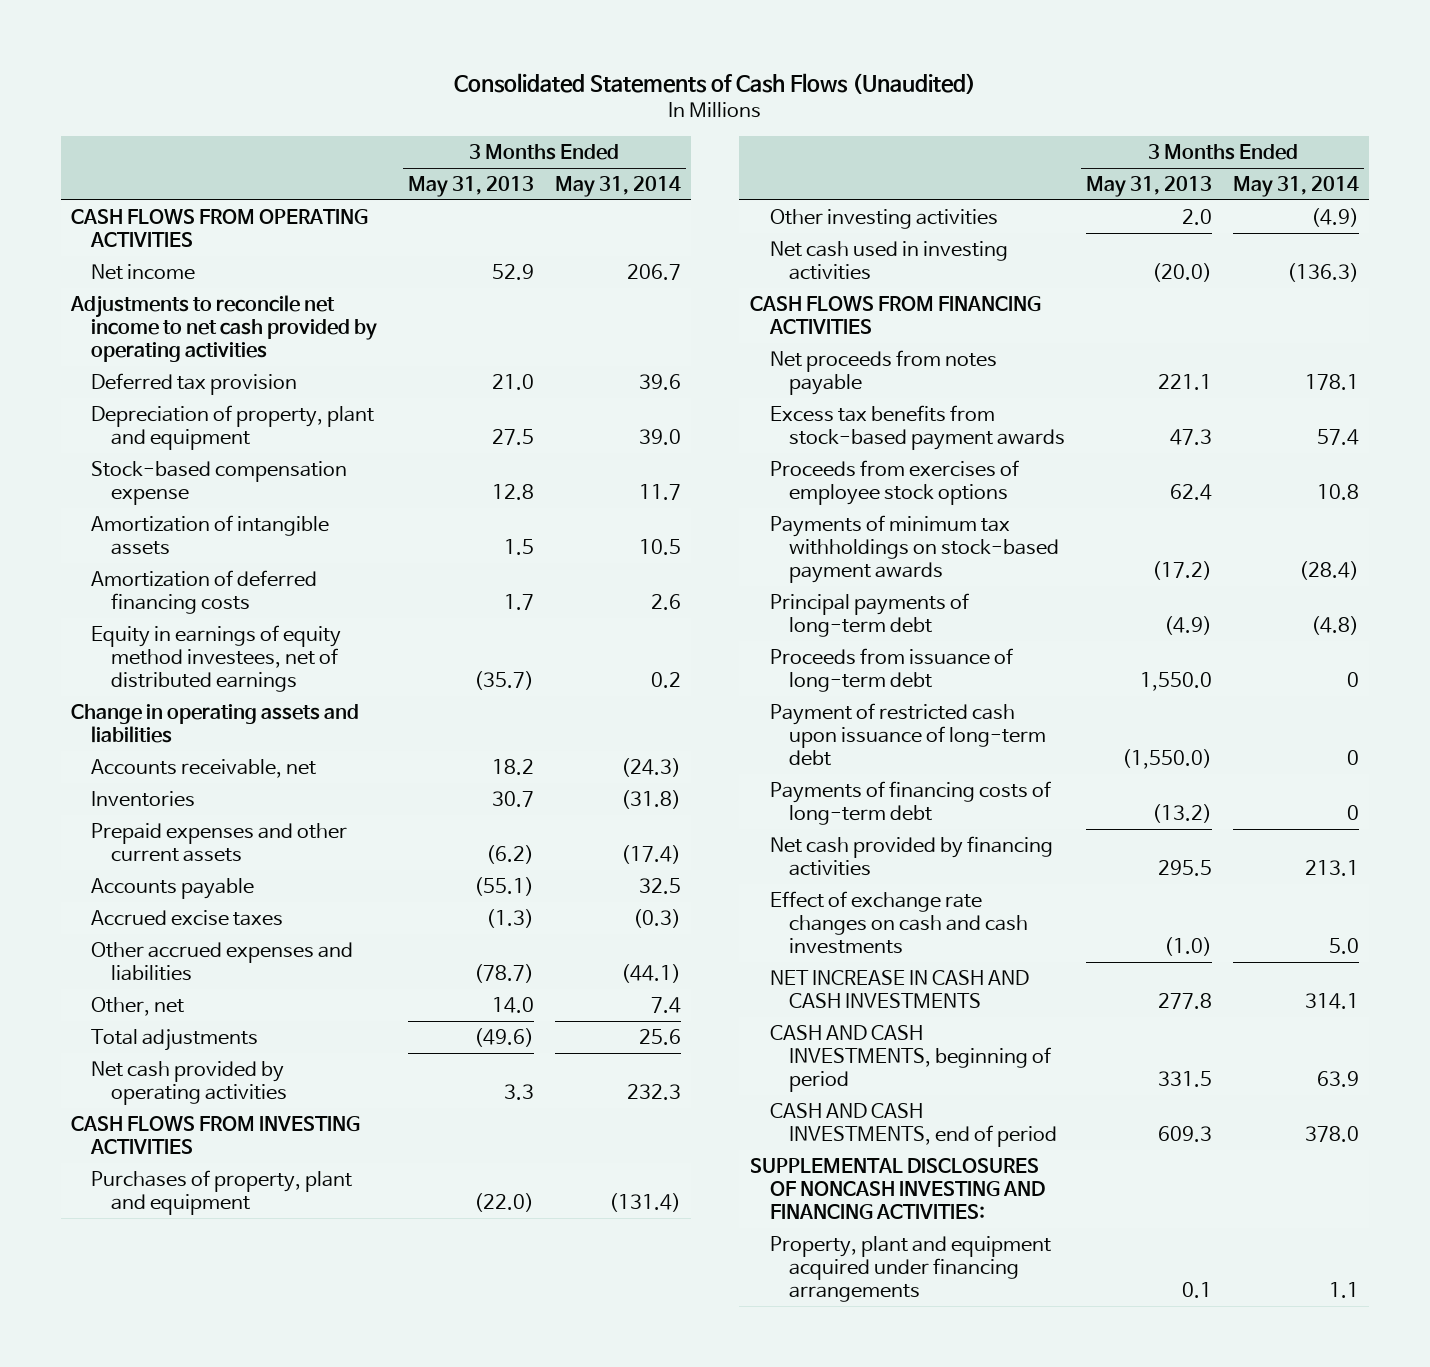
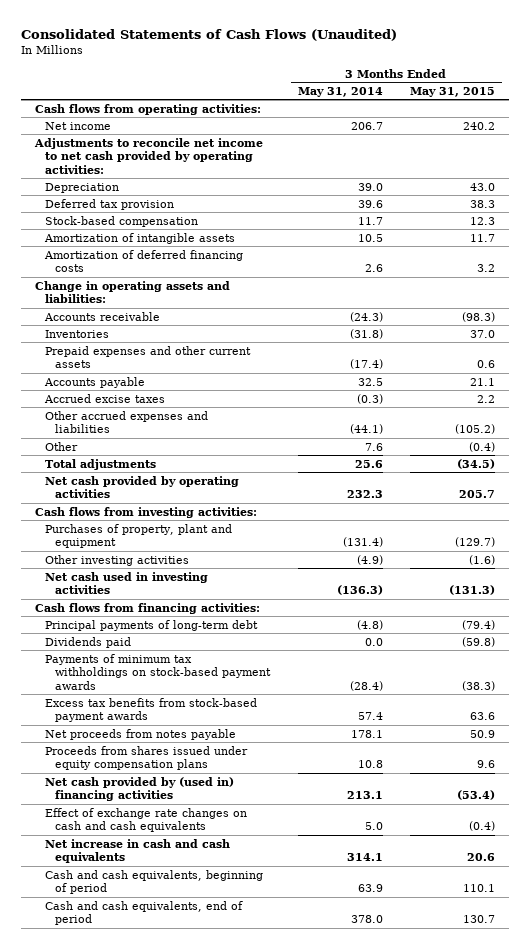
[407,175,534,197] May 31, 2013 -> none
none -> [410,86,496,97] May 31, 2015
[71,208,369,247] CASH FLOWS FROM OPERATING ACTIVITIES -> [35,103,262,115] Cash flows from operating activities:
[70,294,378,362] Adjustments to reconcile net income to net cash provided by operating activities -> [34,137,264,174] Adjustments to reconcile net income to net cash provided by operating activities:
none -> [45,182,120,193] Depreciation
[91,404,375,450] Depreciation of property, plant and equipment -> none
[91,460,348,505] Stock-based compensation expense -> [45,215,199,227] Stock-based compensation
[91,624,342,692] Equity in earnings of equity method investees, net of distributed earnings -> none
[71,703,360,743] Change in operating assets and liabilities -> [35,280,231,304] Change in operating assets and liabilities:
[91,758,317,778] Accounts receivable, net -> [44,311,161,321] Accounts receivable
[91,996,185,1016] Other, net -> [45,441,79,451] Other
[650,996,681,1013] 7.4 -> [364,442,383,451] 7.6
[71,1115,361,1154] CASH FLOWS FROM INVESTING ACTIVITIES -> [35,506,258,518] Cash flows from investing activities:
[769,459,1019,505] Proceeds from exercises of employee stock options -> none
[749,295,1041,334] CASH FLOWS FROM FINANCING ACTIVITIES -> [35,602,261,614] Cash flows from financing activities:
[769,647,1013,692] Proceeds from issuance of long-term debt -> none
[769,702,1047,766] Payment of restricted cash upon issuance of long-term debt -> none
[769,780,1051,825] Payments of financing costs of long-term debt -> none
[749,1157,1045,1220] SUPPLEMENTAL DISCLOSURES OF NONCASH INVESTING AND FINANCING ACTIVITIES: -> none
[769,1235,1051,1302] Property, plant and equipment acquired under financing arrangements -> none
none -> [45,636,132,648] Dividends paid
[769,514,1060,583] Payments of minimum tax withholdings on stock-based payment awards -> [45,653,272,690] Payments of minimum tax withholdings on stock-based payment awards
[769,404,1066,450] Excess tax benefits from stock-based payment awards -> [45,697,258,723] Excess tax benefits from stock-based payment awards
[769,349,997,395] Net proceeds from notes payable -> [45,728,237,740] Net proceeds from notes payable
none -> [45,745,249,771] Proceeds from shares issued under equity compensation plans
[769,835,1053,876] Net cash provided by financing activities -> [45,776,235,802] Net cash provided by (used in) financing activities
[769,890,1029,954] Effect of exchange rate changes on cash and cash investments -> [45,807,248,833] Effect of exchange rate changes on cash and cash equivalents
[769,969,1029,1008] NET INCREASE IN CASH AND CASH INVESTMENTS -> [45,838,231,864] Net increase in cash and cash equivalents
[769,1024,1052,1092] CASH AND CASH INVESTMENTS, beginning of period -> [45,869,264,895] Cash and cash equivalents, beginning of period
[769,1102,1058,1147] CASH AND CASH INVESTMENTS, end of period -> [45,900,244,926] Cash and cash equivalents, end of period

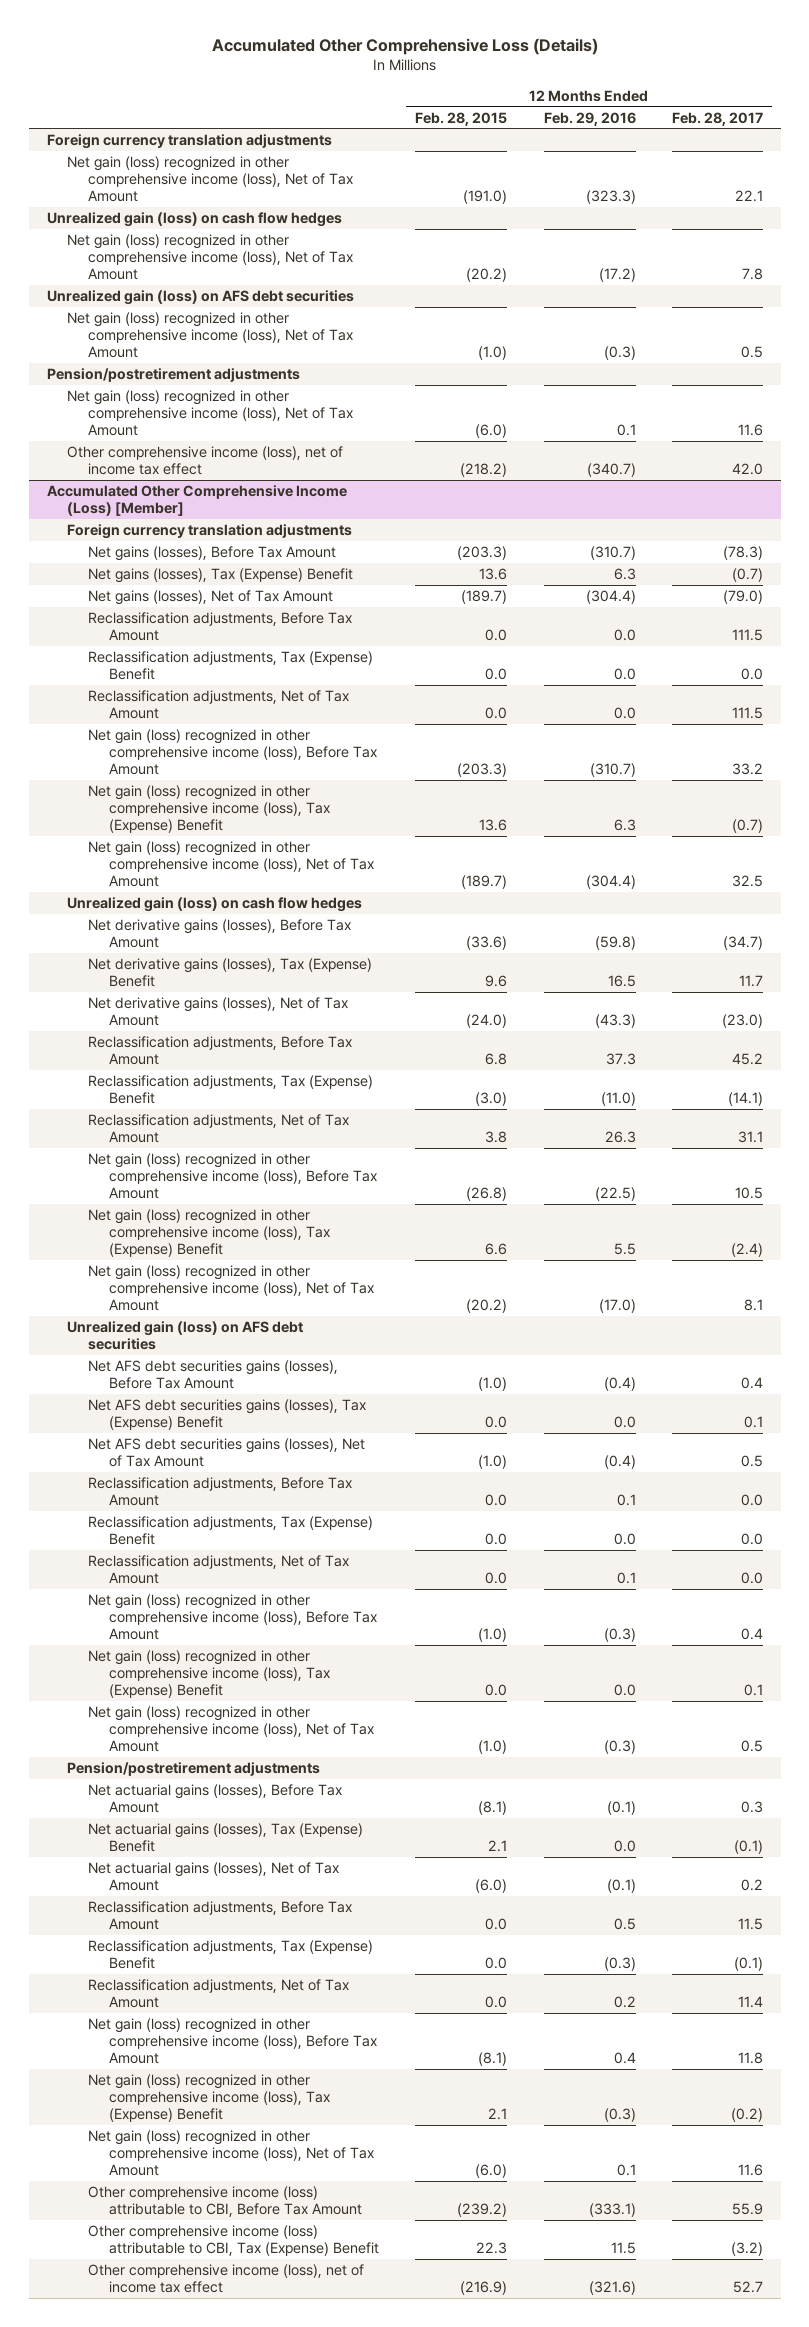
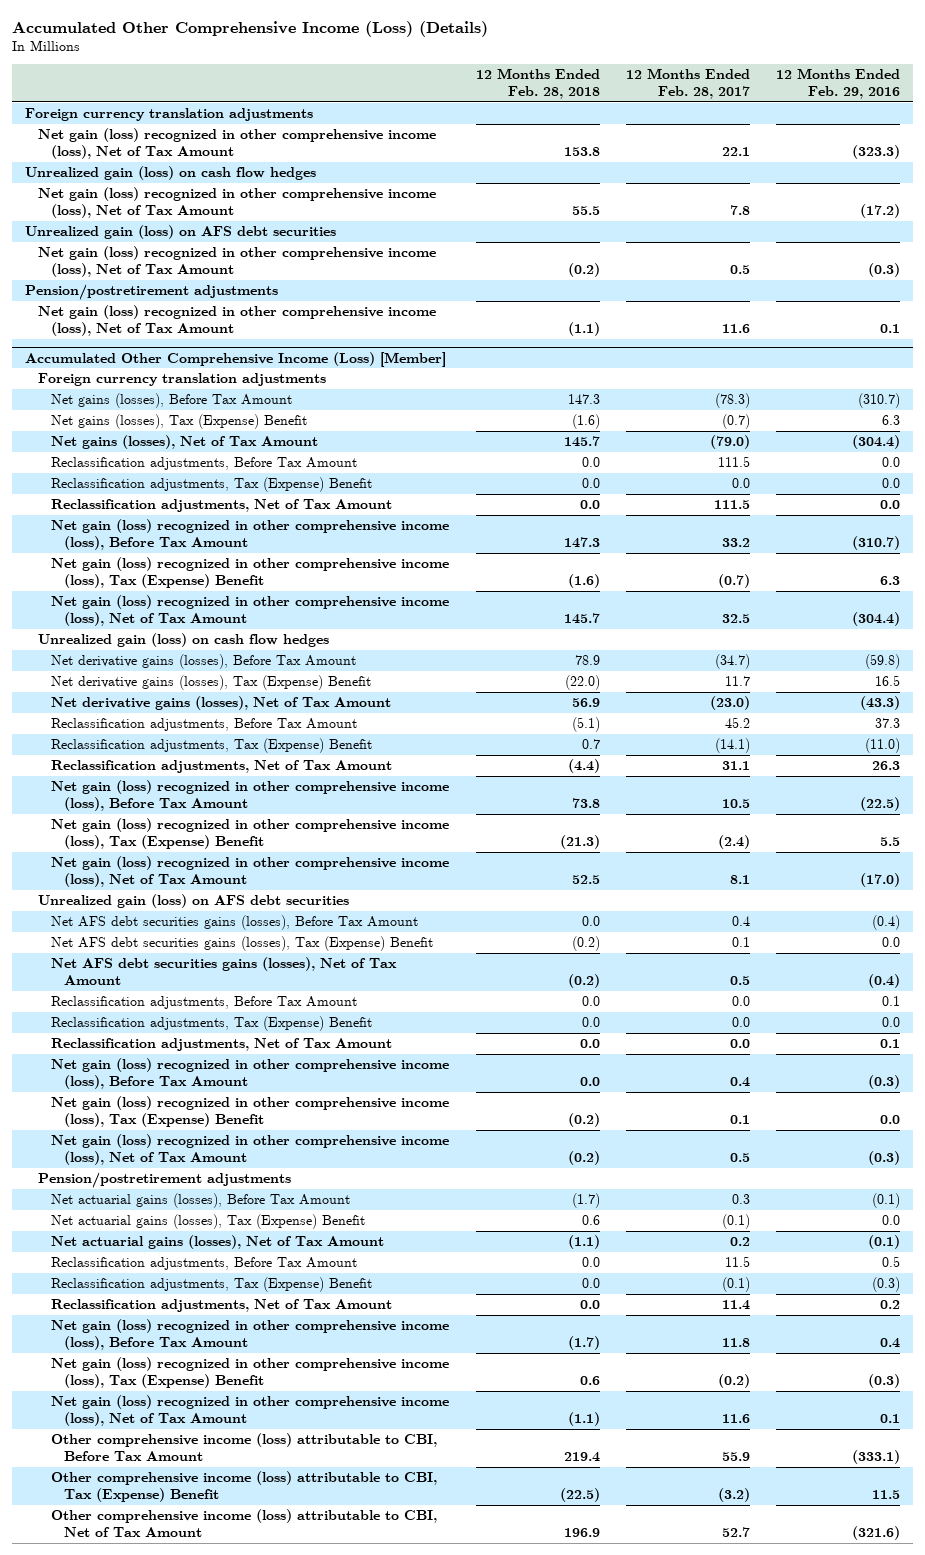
[211,37,598,55] Accumulated Other Comprehensive Loss (Details) -> [12,20,489,37] Accumulated Other Comprehensive Income (Loss) (Details)
[415,111,508,126] Feb. 28, 2015 -> none
none -> [475,68,600,100] 12 Months Ended Feb. 28, 2018
[67,446,344,476] Other comprehensive income (loss), net of income tax effect -> none
[88,2264,365,2294] Other comprehensive income (loss), net of income tax effect -> [51,1509,438,1538] Other comprehensive income (loss) attributable to CBI, Net of Tax Amount

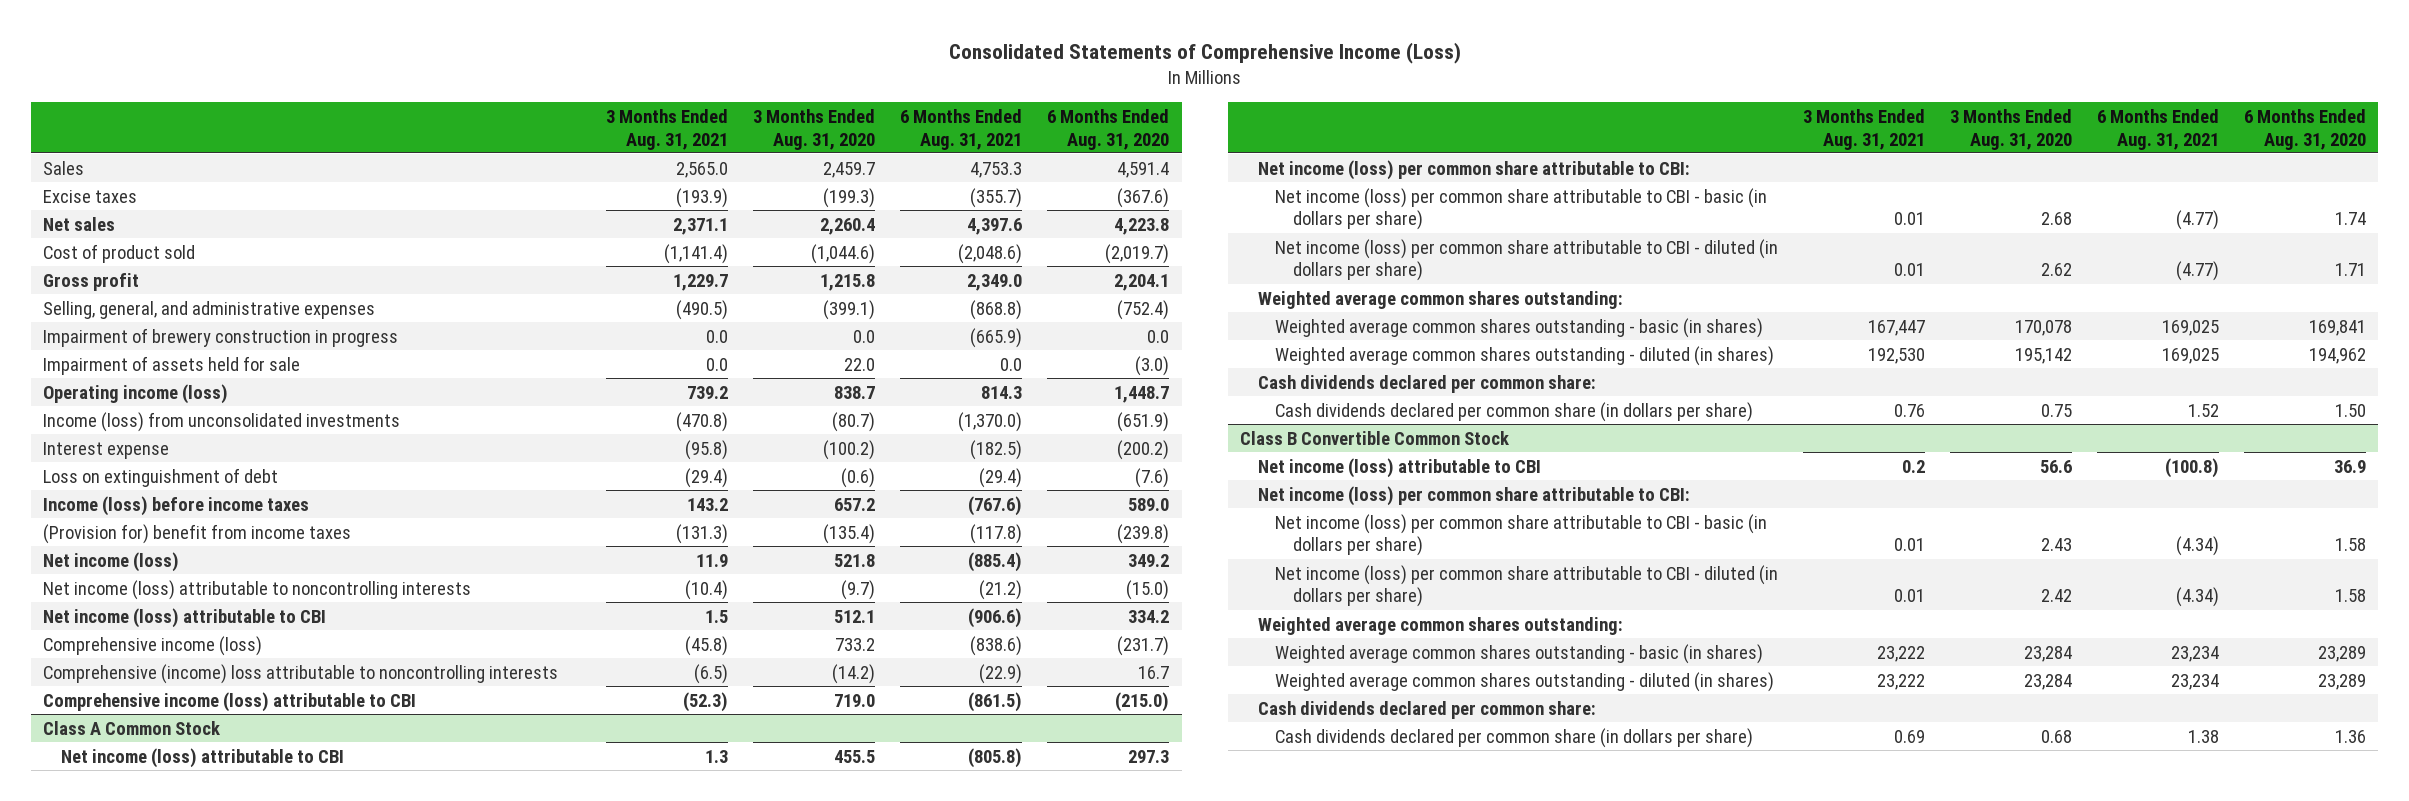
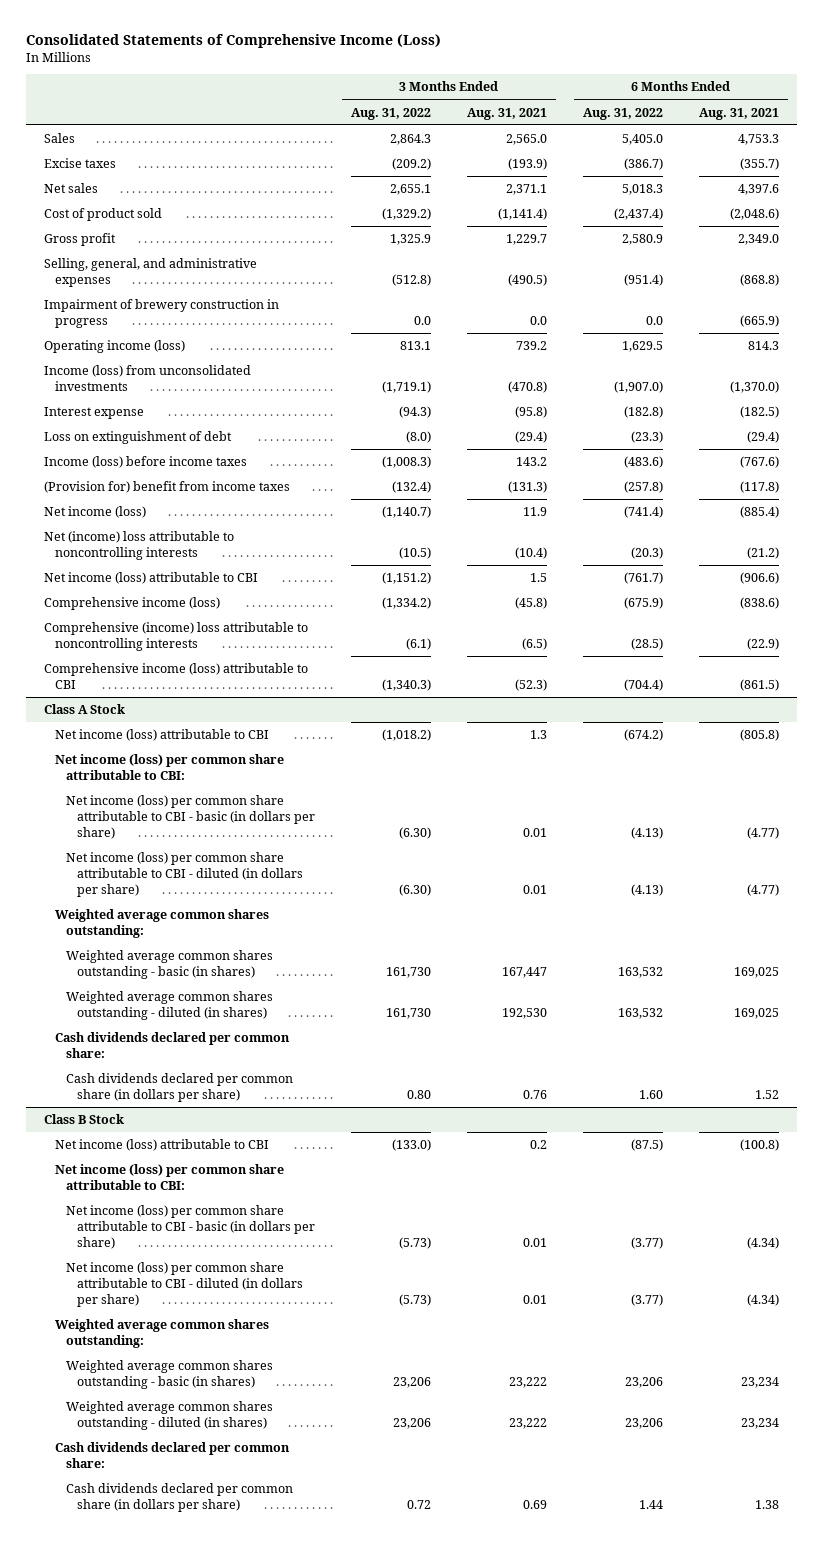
[753,108,876,150] 3 Months Ended Aug. 31, 2020 -> none
[1047,108,1170,150] 6 Months Ended Aug. 31, 2020 -> none
none -> [351,107,432,120] Aug. 31, 2022
none -> [582,107,663,120] Aug. 31, 2022
[43,355,301,375] Impairment of assets held for sale -> none
[43,579,472,600] Net income (loss) attributable to noncontrolling interests -> [43,531,234,560] Net (income) loss attributable to noncontrolling interests
[43,720,221,735] Class A Common Stock -> [43,704,125,715] Class A Stock
[1239,430,1509,445] Class B Convertible Common Stock -> [43,1114,124,1125] Class B Stock

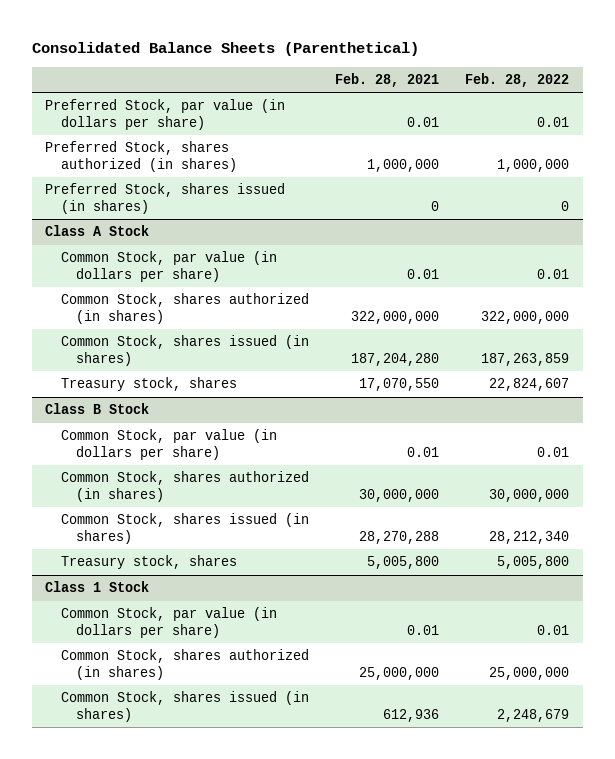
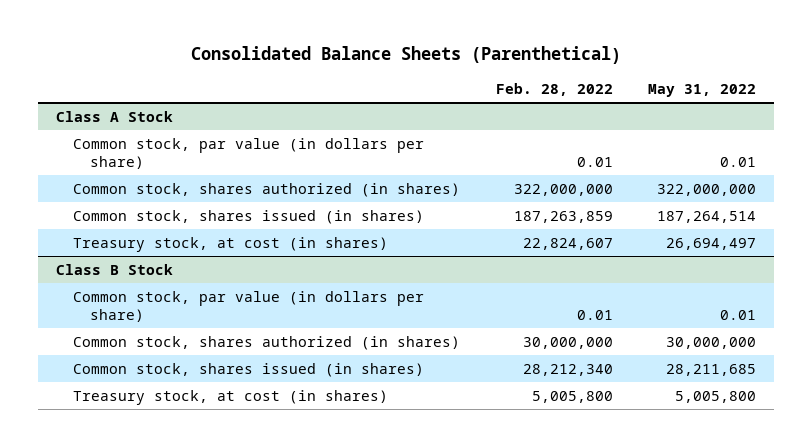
[335,73,440,88] Feb. 28, 2021 -> none
none -> [648,84,757,98] May 31, 2022
[45,99,286,131] Preferred Stock, par value (in dollars per share) -> none
[45,141,237,173] Preferred Stock, shares authorized (in shares) -> none
[45,183,286,215] Preferred Stock, shares issued (in shares) -> none
[60,251,277,283] Common Stock, par value (in dollars per share) -> [72,137,424,169] Common stock, par value (in dollars per share)
[60,293,309,325] Common Stock, shares authorized (in shares) -> [72,182,460,197] Common stock, shares authorized (in shares)
[60,335,309,367] Common Stock, shares issued (in shares) -> [72,209,424,224] Common stock, shares issued (in shares)
[60,377,237,392] Treasury stock, shares -> [72,236,388,252] Treasury stock, at cost (in shares)
[45,581,150,593] Class 1 Stock -> none
[60,607,277,639] Common Stock, par value (in dollars per share) -> none
[60,649,309,681] Common Stock, shares authorized (in shares) -> none
[60,691,309,723] Common Stock, shares issued (in shares) -> none
[60,429,277,461] Common Stock, par value (in dollars per share) -> [72,290,424,322] Common stock, par value (in dollars per share)
[60,471,309,503] Common Stock, shares authorized (in shares) -> [72,335,460,350] Common stock, shares authorized (in shares)
[60,513,309,545] Common Stock, shares issued (in shares) -> [72,362,424,377] Common stock, shares issued (in shares)
[60,555,237,570] Treasury stock, shares -> [72,389,388,405] Treasury stock, at cost (in shares)

